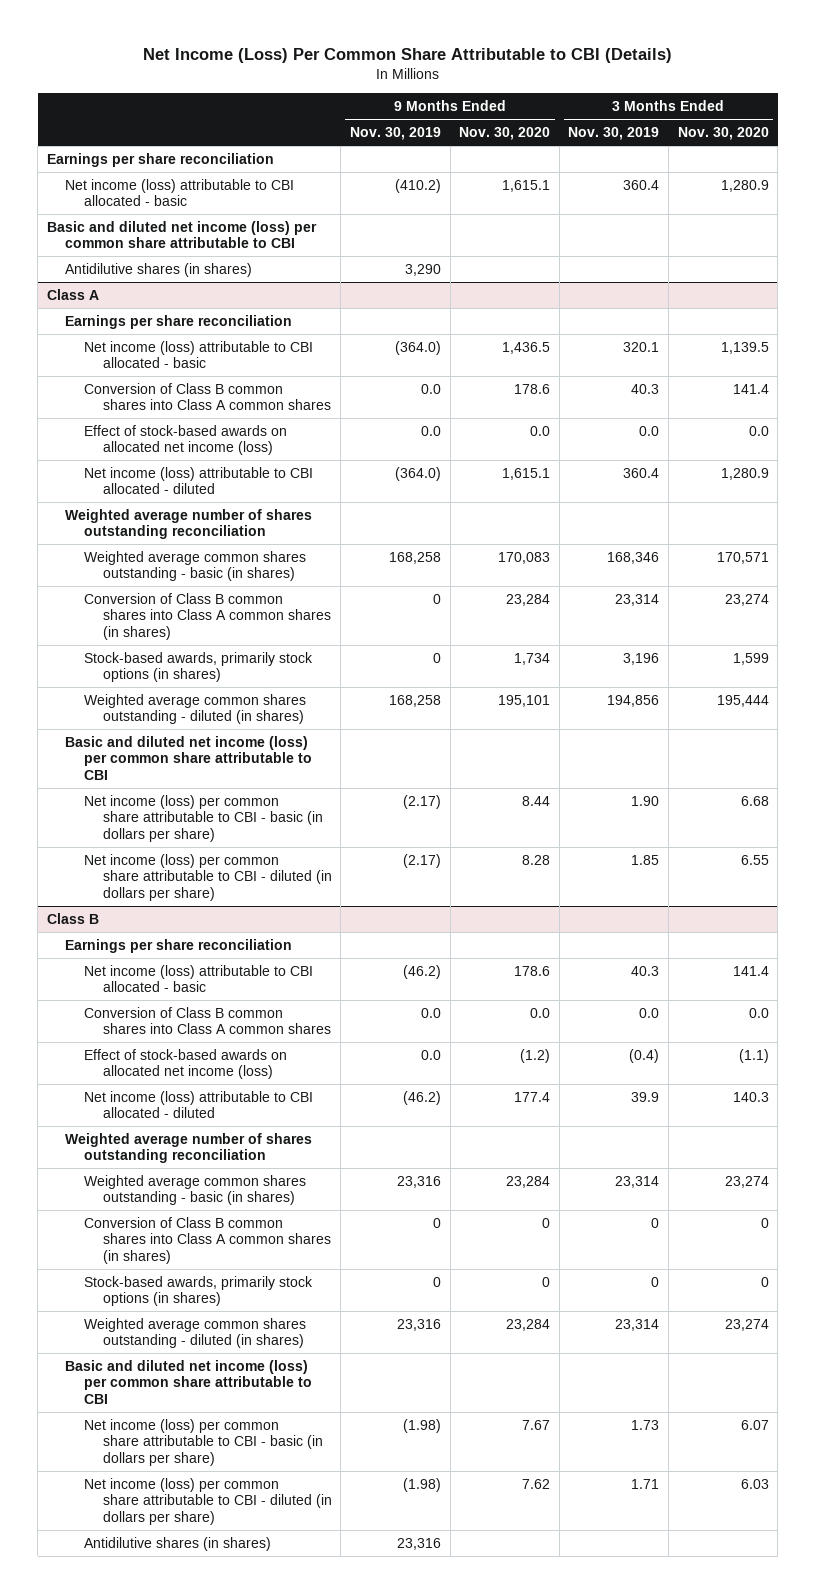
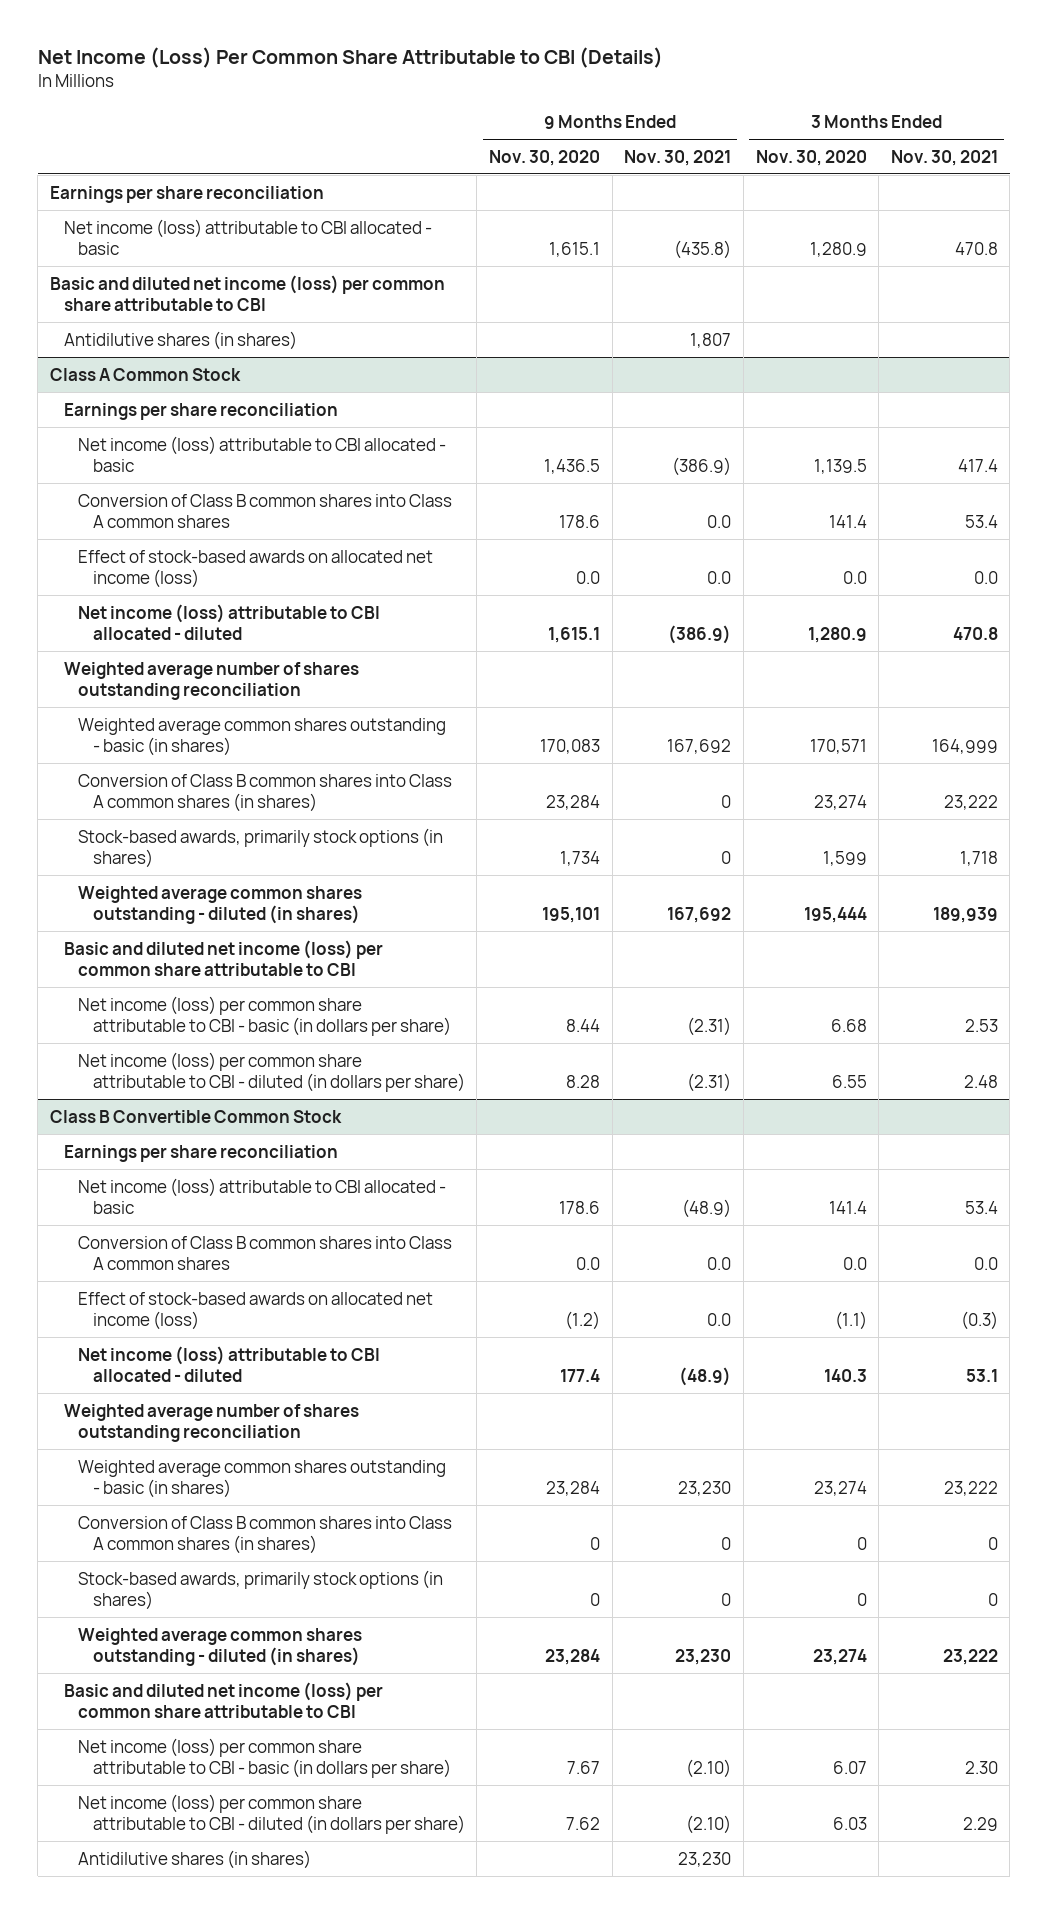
[349,127,441,141] Nov. 30, 2019 -> none
[568,127,660,141] Nov. 30, 2019 -> none
none -> [624,149,732,166] Nov. 30, 2021
none -> [890,149,998,166] Nov. 30, 2021
[46,288,99,300] Class A -> [50,367,242,381] Class A Common Stock
[46,912,99,924] Class B -> [50,1109,343,1123] Class B Convertible Common Stock

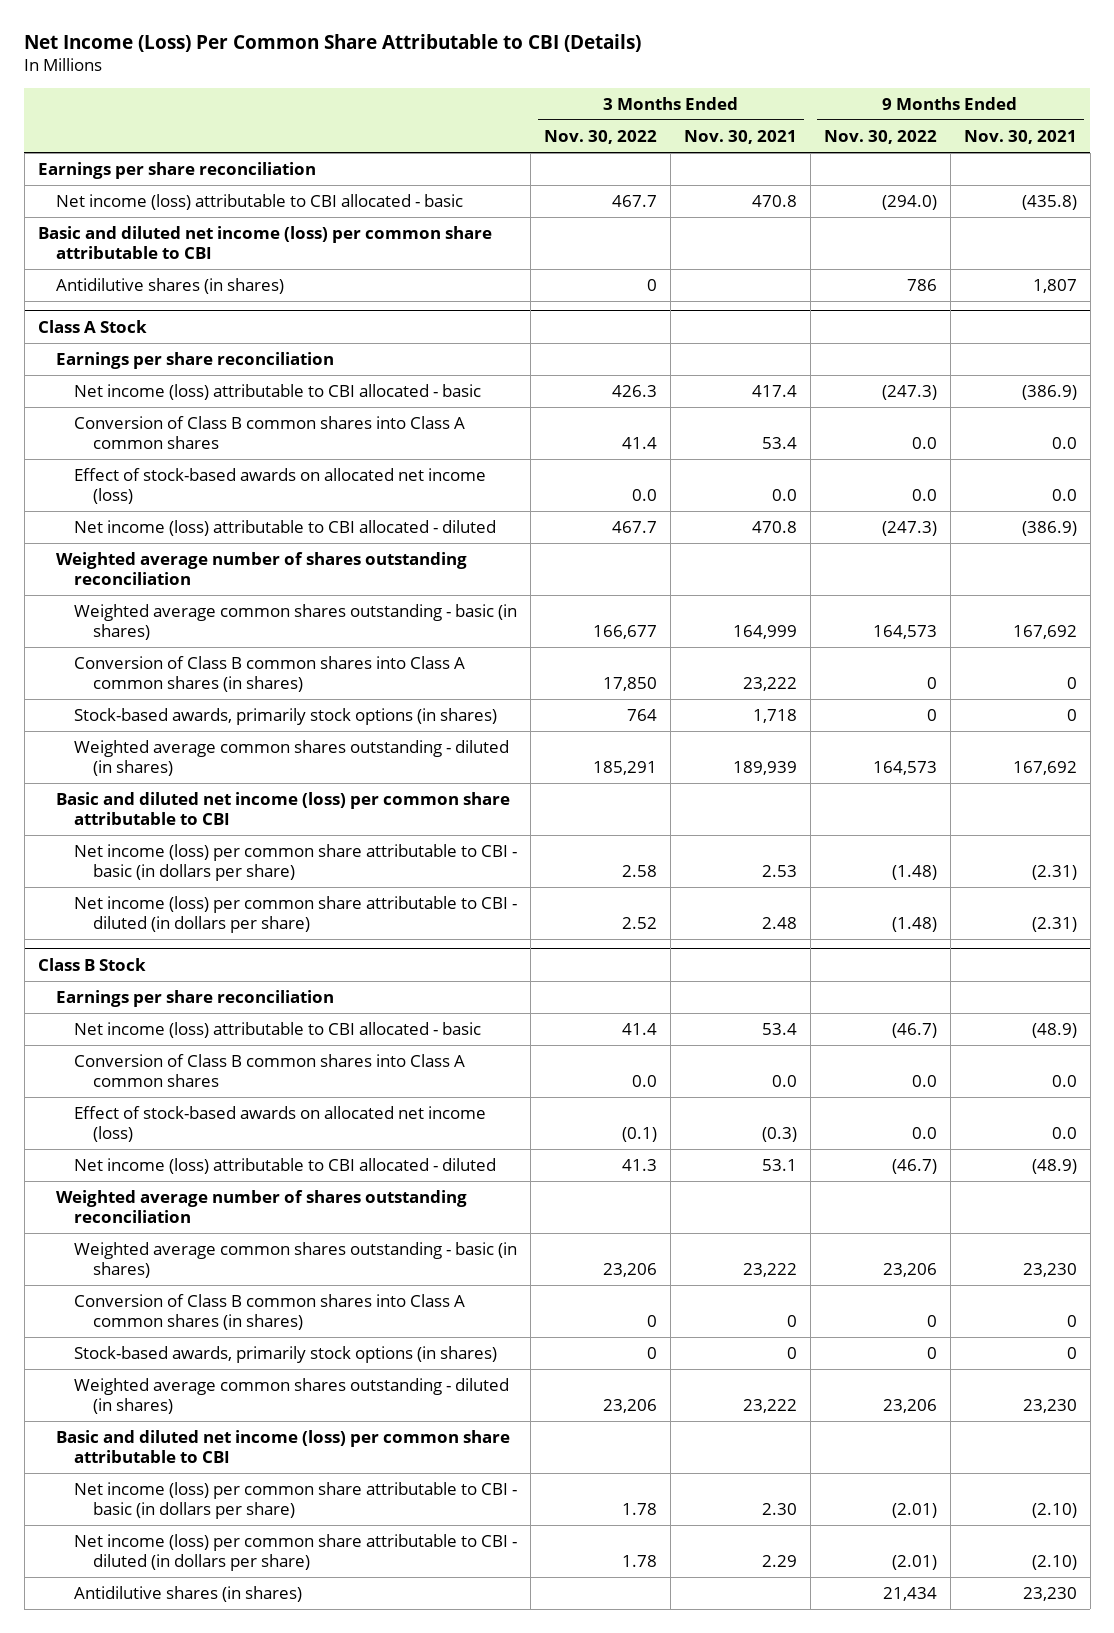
[488,149,600,166] Nov. 30, 2020 -> none
[755,149,867,166] Nov. 30, 2020 -> none
none -> [544,129,658,144] Nov. 30, 2022
none -> [824,129,938,144] Nov. 30, 2022
[50,367,242,381] Class A Common Stock -> [37,319,147,333] Class A Stock
[50,1109,343,1123] Class B Convertible Common Stock -> [37,957,146,971] Class B Stock

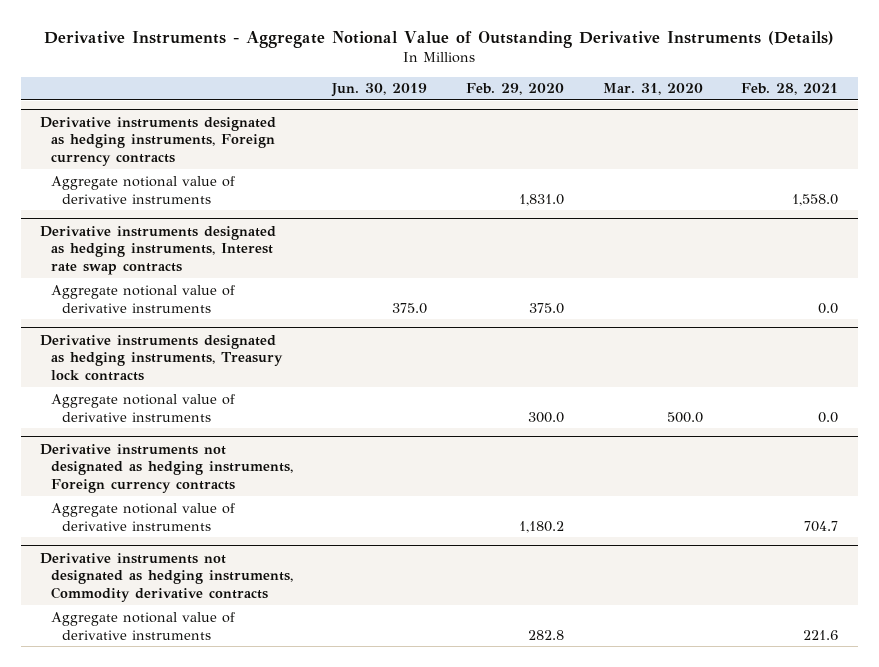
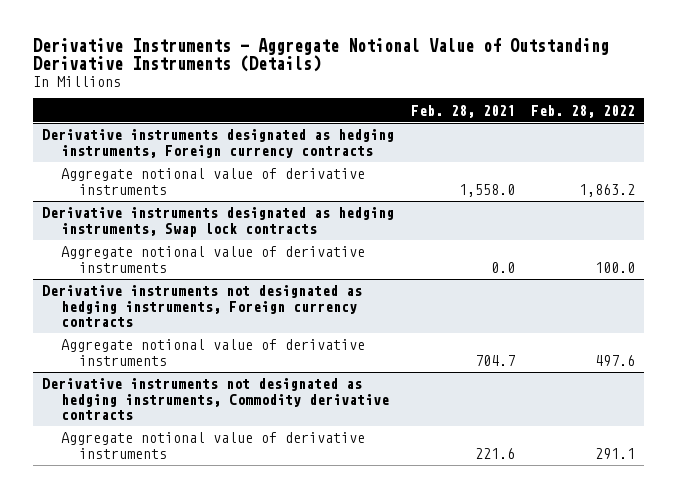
[330,83,427,98] Jun. 30, 2019 -> none
[465,83,564,96] Feb. 29, 2020 -> none
[602,83,703,96] Mar. 31, 2020 -> none
none -> [531,104,636,118] Feb. 28, 2022
[40,225,277,276] Derivative instruments designated as hedging instruments, Interest rate swap contracts -> none
[50,284,235,313] Aggregate notional value of derivative instruments -> none
[40,334,283,382] Derivative instruments designated as hedging instruments, Treasury lock contracts -> [41,207,394,237] Derivative instruments designated as hedging instruments, Swap lock contracts

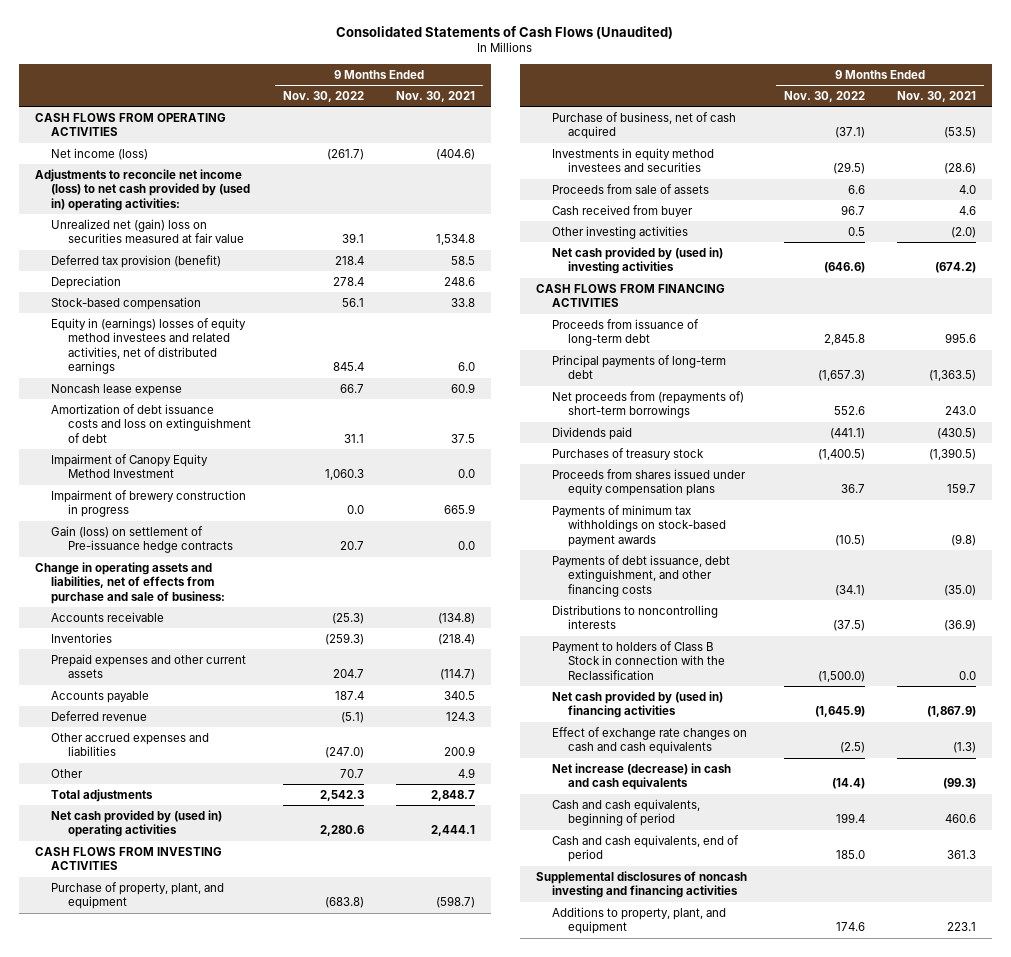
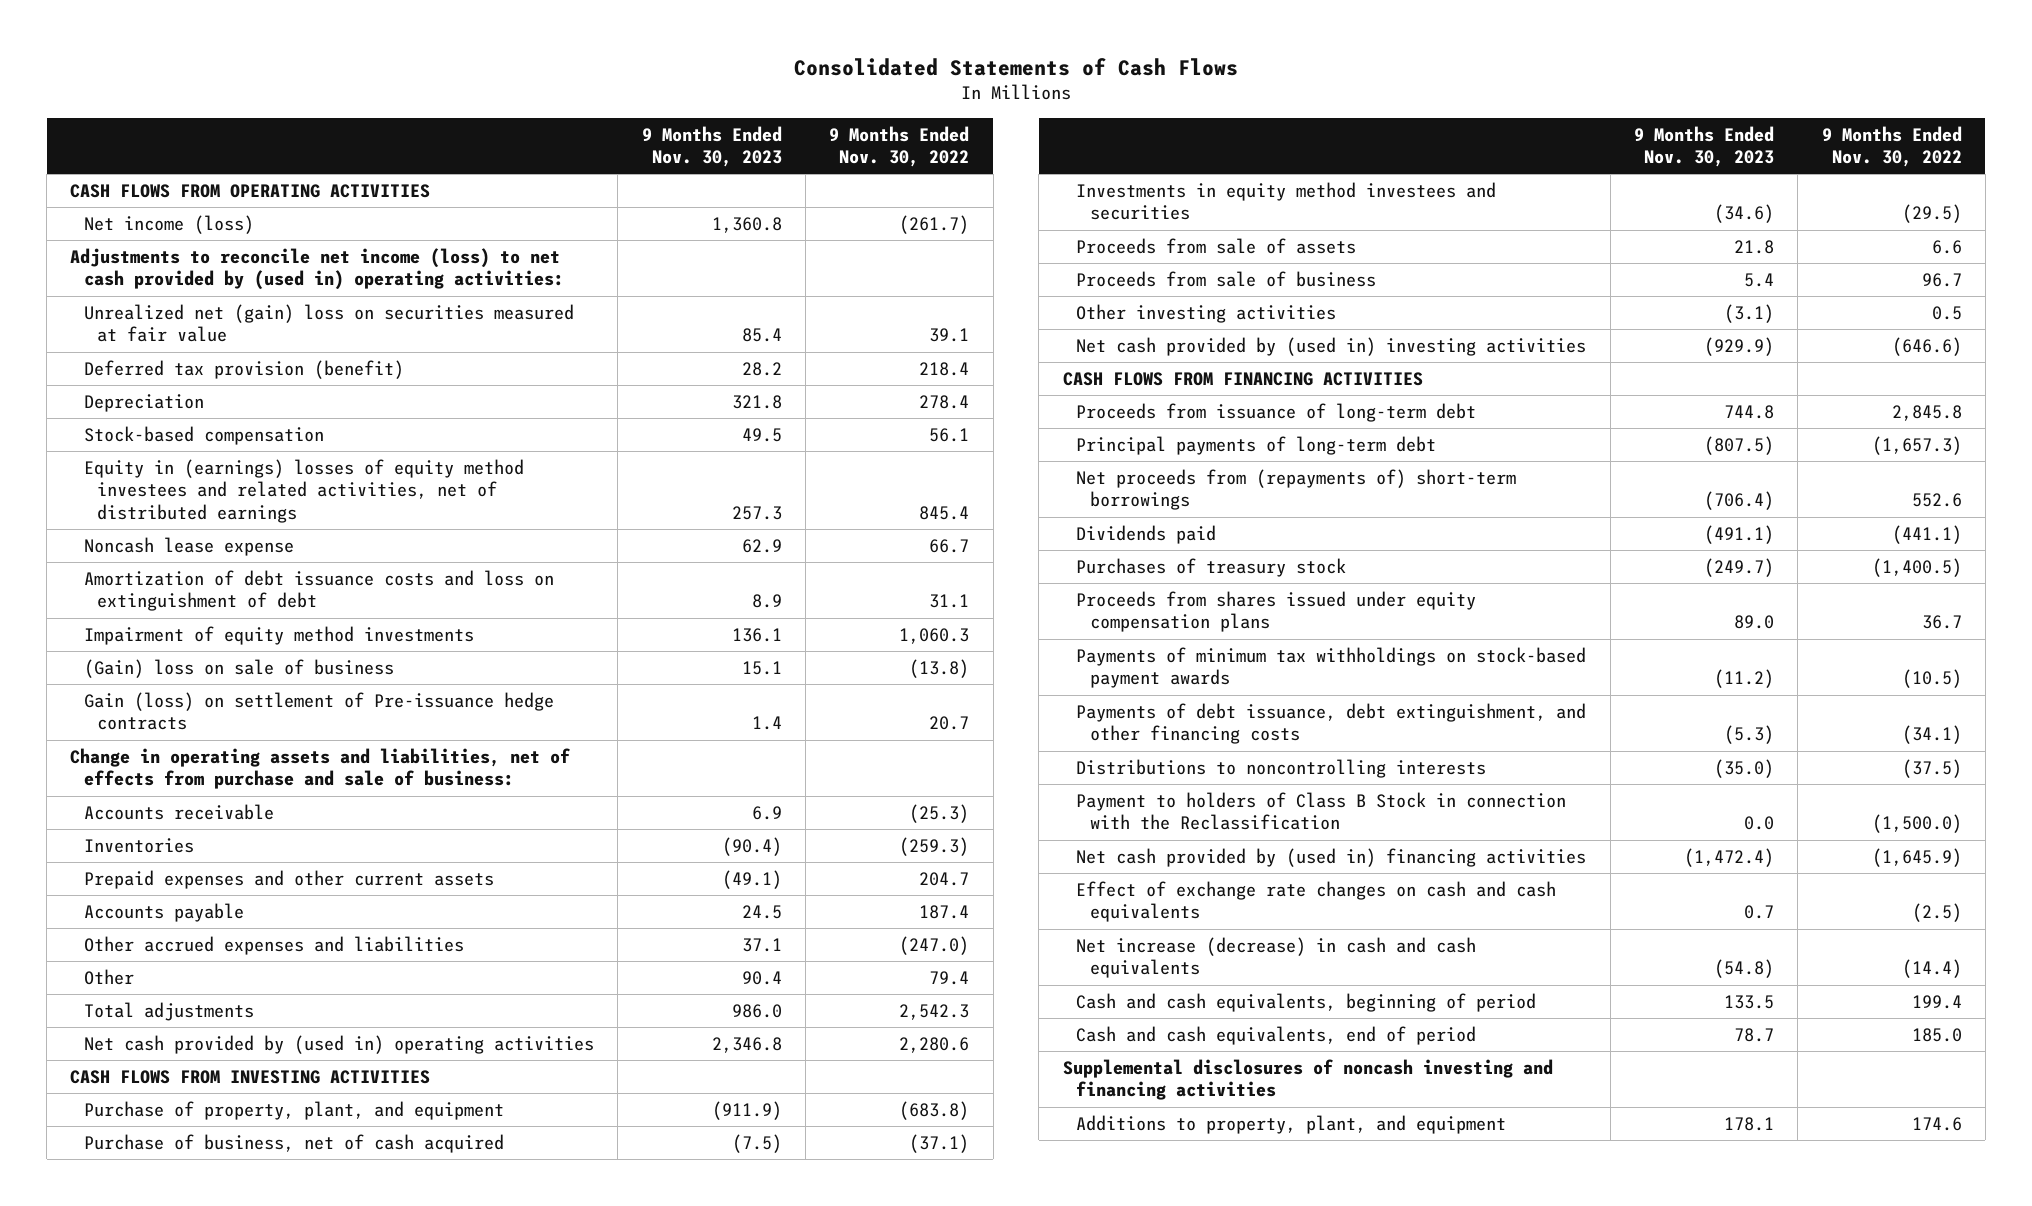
[336,25,674,39] Consolidated Statements of Cash Flows (Unaudited) -> [794,57,1239,76] Consolidated Statements of Cash Flows
[395,90,475,102] Nov. 30, 2021 -> none
none -> [641,125,782,168] 9 Months Ended Nov. 30, 2023
[51,489,247,518] Impairment of brewery construction in progress -> none
[51,453,209,479] Impairment of Canopy Equity Method Investment -> [83,625,474,645] Impairment of equity method investments
none -> [83,658,394,678] (Gain) loss on sale of business
[51,710,148,721] Deferred revenue -> none
[339,768,364,778] 70.7 -> [929,970,970,985] 79.4
[552,204,694,217] Cash received from buyer -> [1076,270,1377,287] Proceeds from sale of business

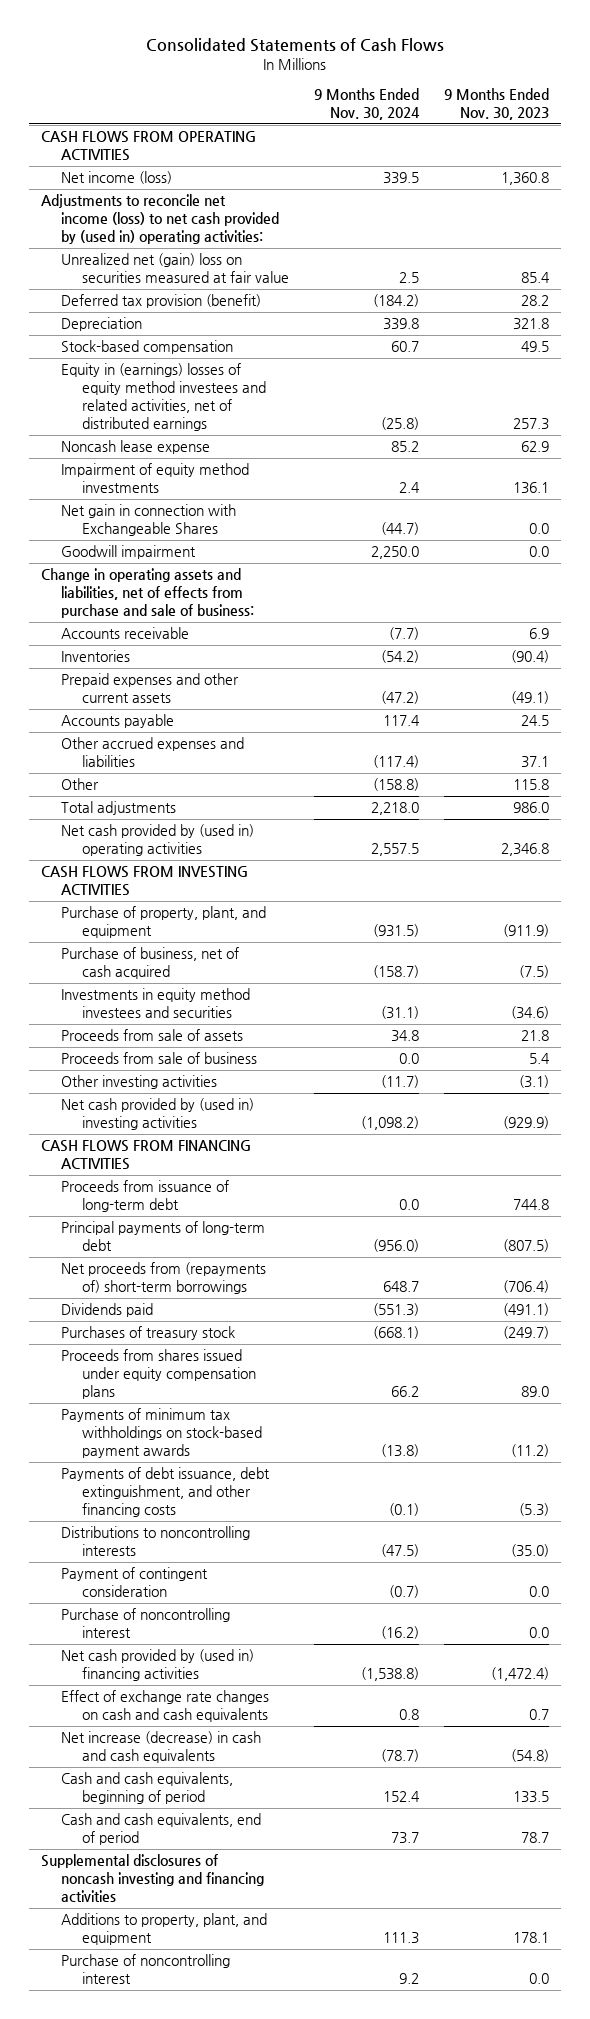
[829,125,970,168] 9 Months Ended Nov. 30, 2022 -> none
none -> [313,88,420,121] 9 Months Ended Nov. 30, 2024
[83,569,554,612] Amortization of debt issuance costs and loss on extinguishment of debt -> none
[83,658,394,678] (Gain) loss on sale of business -> none
[83,691,554,731] Gain (loss) on settlement of Pre-issuance hedge contracts -> none
none -> [61,504,237,537] Net gain in connection with Exchangeable Shares
none -> [61,545,197,560] Goodwill impairment
[741,970,782,985] 90.4 -> [512,779,549,791] 115.8
[1076,791,1567,831] Payment to holders of Class B Stock in connection with the Reclassification -> none
none -> [61,1567,209,1598] Payment of contingent consideration
none -> [61,1608,231,1639] Purchase of noncontrolling interest
none -> [61,1954,231,1985] Purchase of noncontrolling interest

